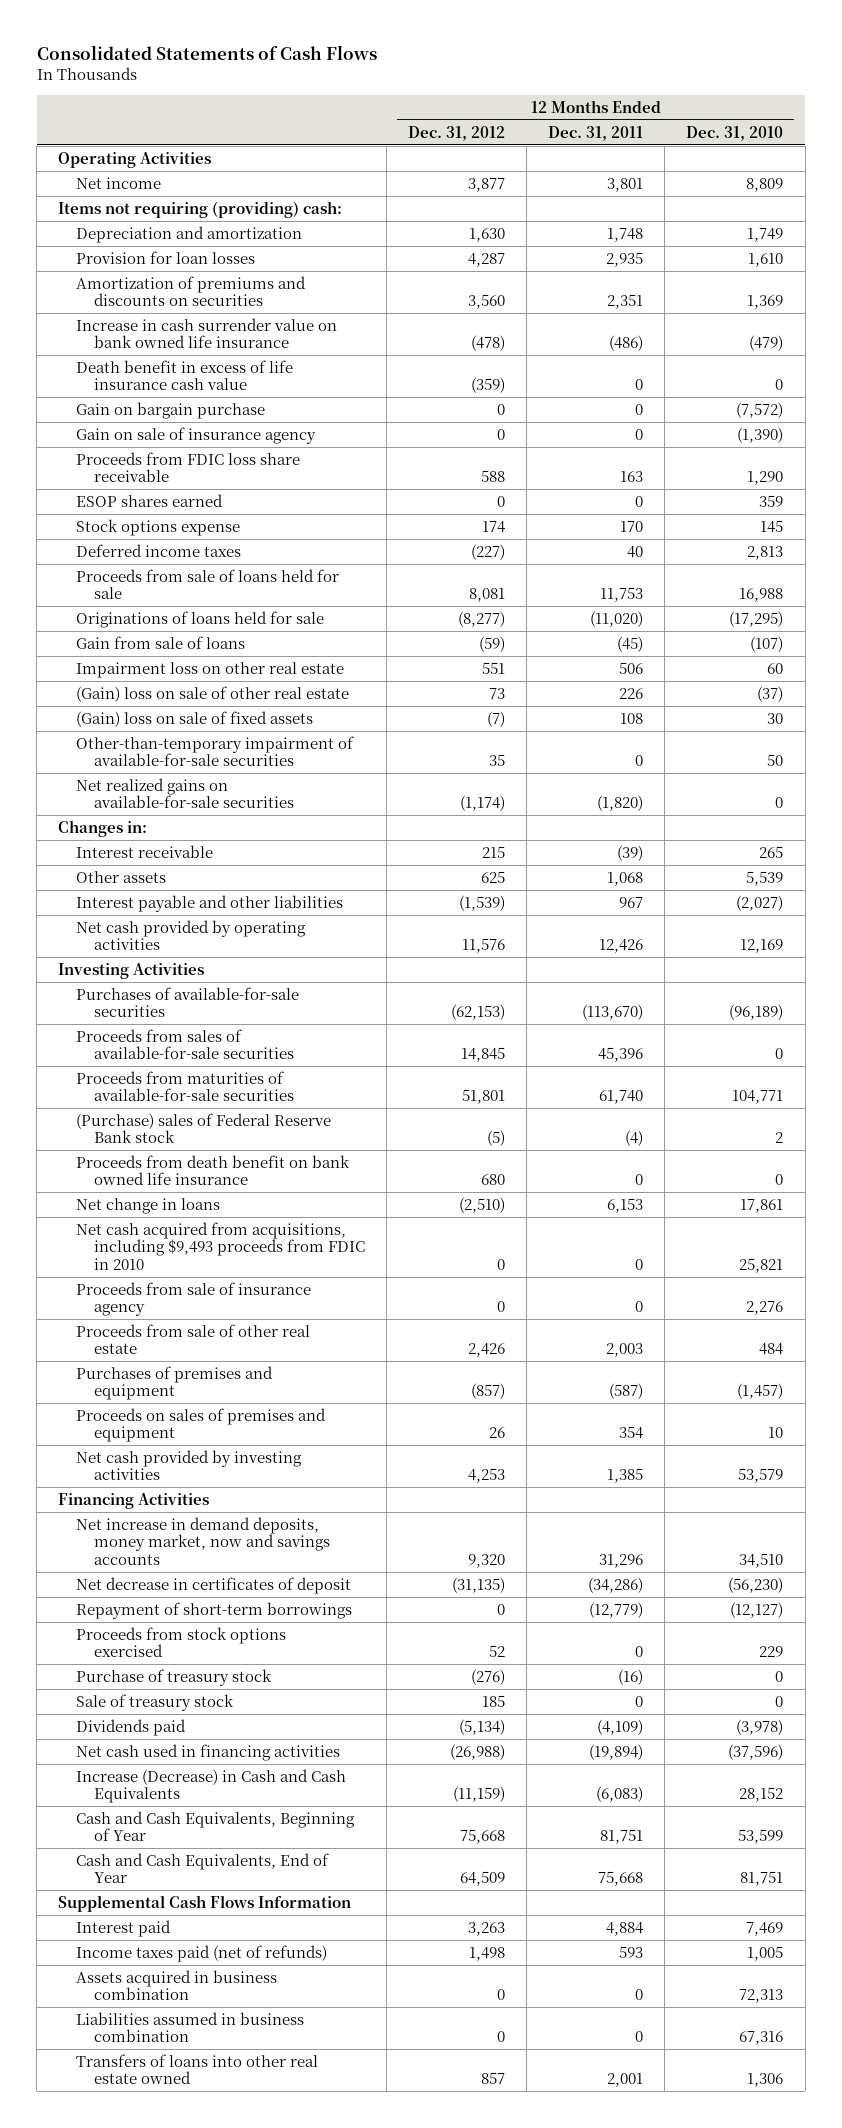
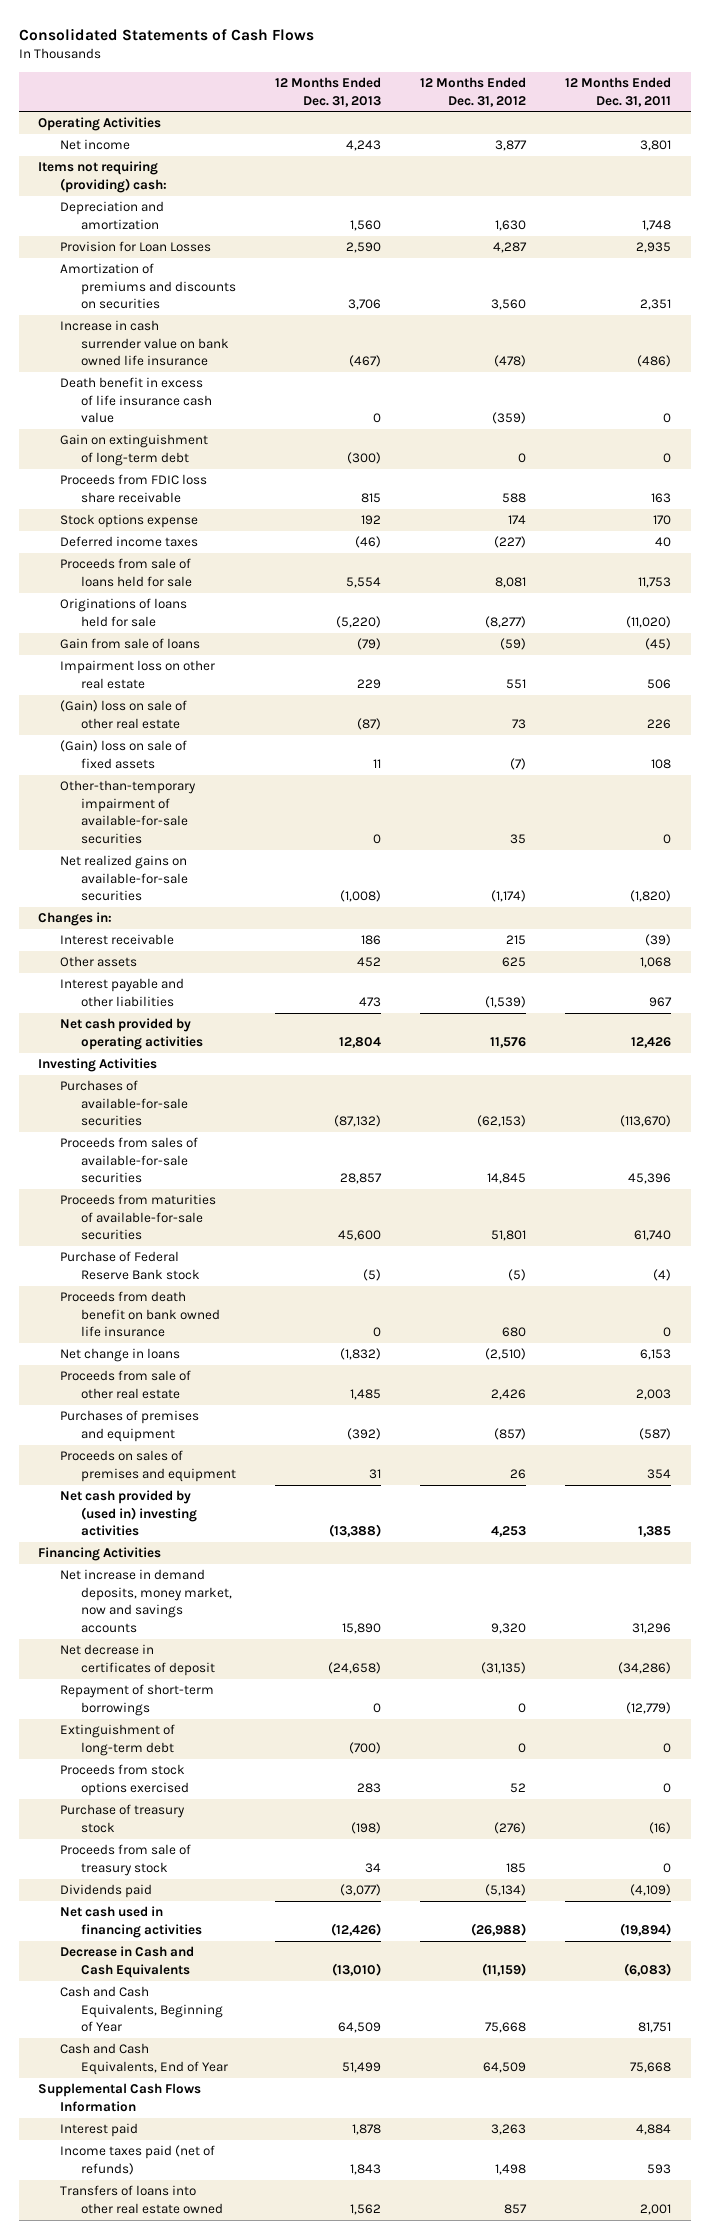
[686,125,784,141] Dec. 31, 2010 -> none
none -> [275,76,382,107] 12 Months Ended Dec. 31, 2013
[76,250,256,264] Provision for loan losses -> [59,241,211,253] Provision for Loan Losses
[76,401,266,419] Gain on bargain purchase -> none
[76,426,317,444] Gain on sale of insurance agency -> none
none -> [59,434,208,466] Gain on extinguishment of long-term debt
[76,493,224,507] ESOP shares earned -> none
[76,1112,332,1144] (Purchase) sales of Federal Reserve Bank stock -> [59,1251,201,1280] Purchase of Federal Reserve Bank stock
[76,1221,366,1270] Net cash acquired from acquisitions, including $9,493 proceeds from FDIC in 2010 -> none
[76,1281,312,1317] Proceeds from sale of insurance agency -> none
[76,1449,303,1481] Net cash provided by investing activities -> [59,1490,198,1537] Net cash provided by (used in) investing activities
none -> [59,1724,175,1756] Extinguishment of long-term debt
[76,1693,235,1711] Sale of treasury stock -> [59,1844,191,1876] Proceeds from sale of treasury stock
[76,1768,347,1804] Increase (Decrease) in Cash and Cash Equivalents -> [59,1946,194,1978] Decrease in Cash and Cash Equivalents
[76,1969,278,2001] Assets acquired in business combination -> none
[76,2011,305,2043] Liabilities assumed in business combination -> none

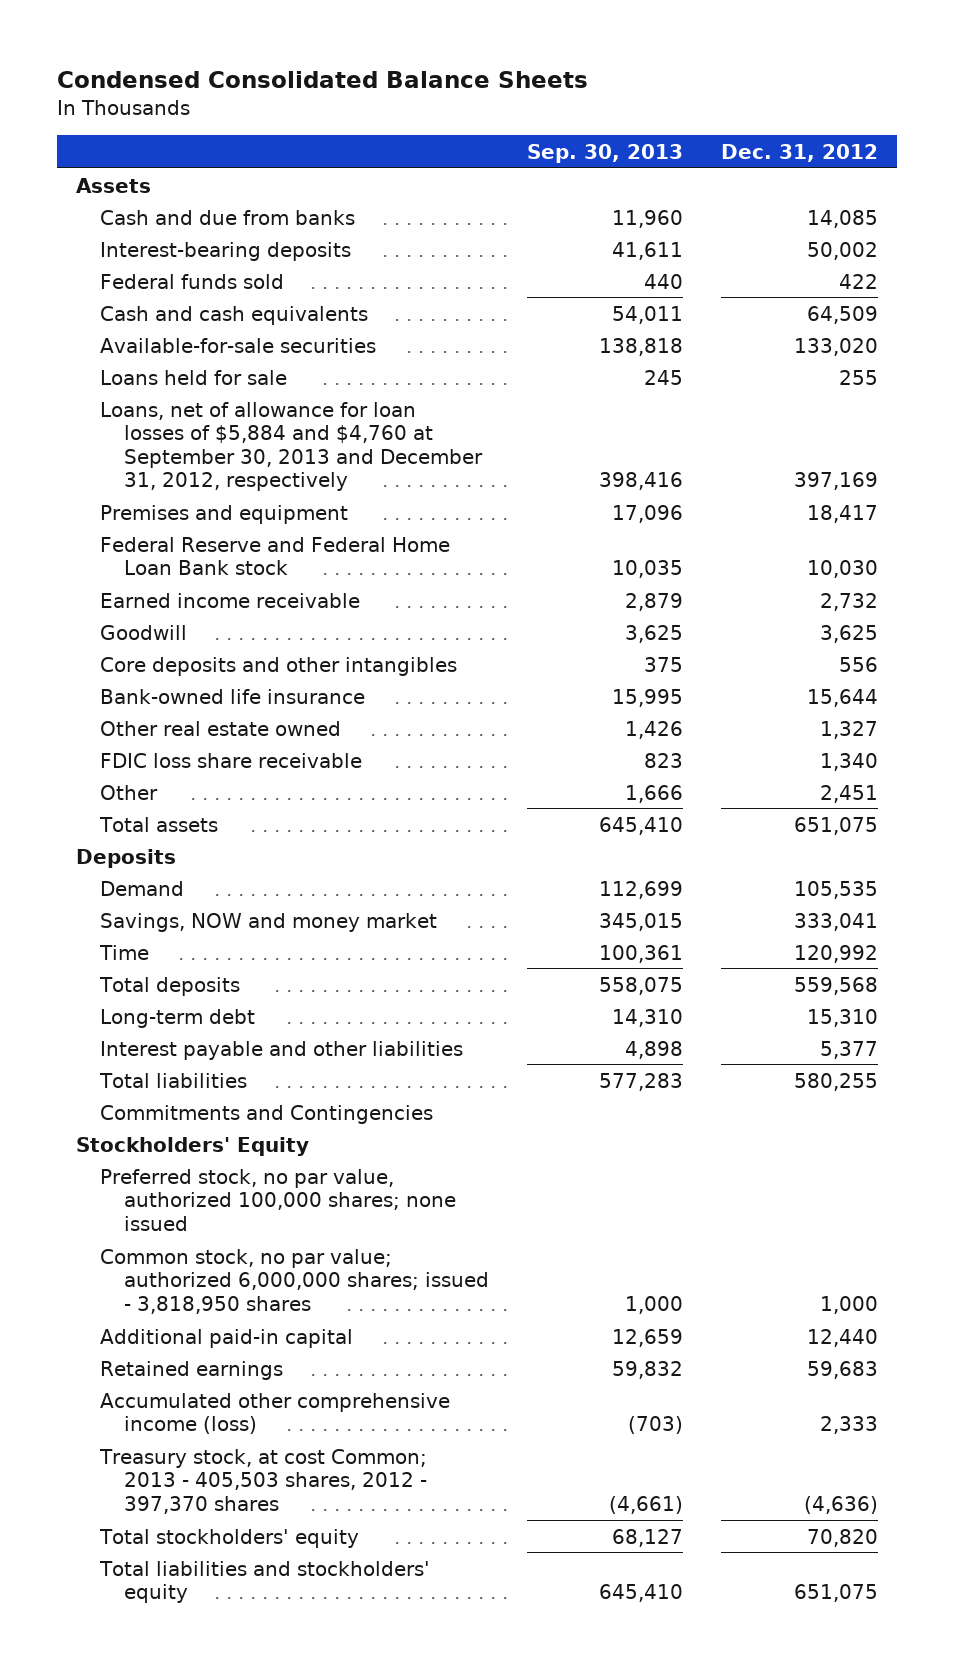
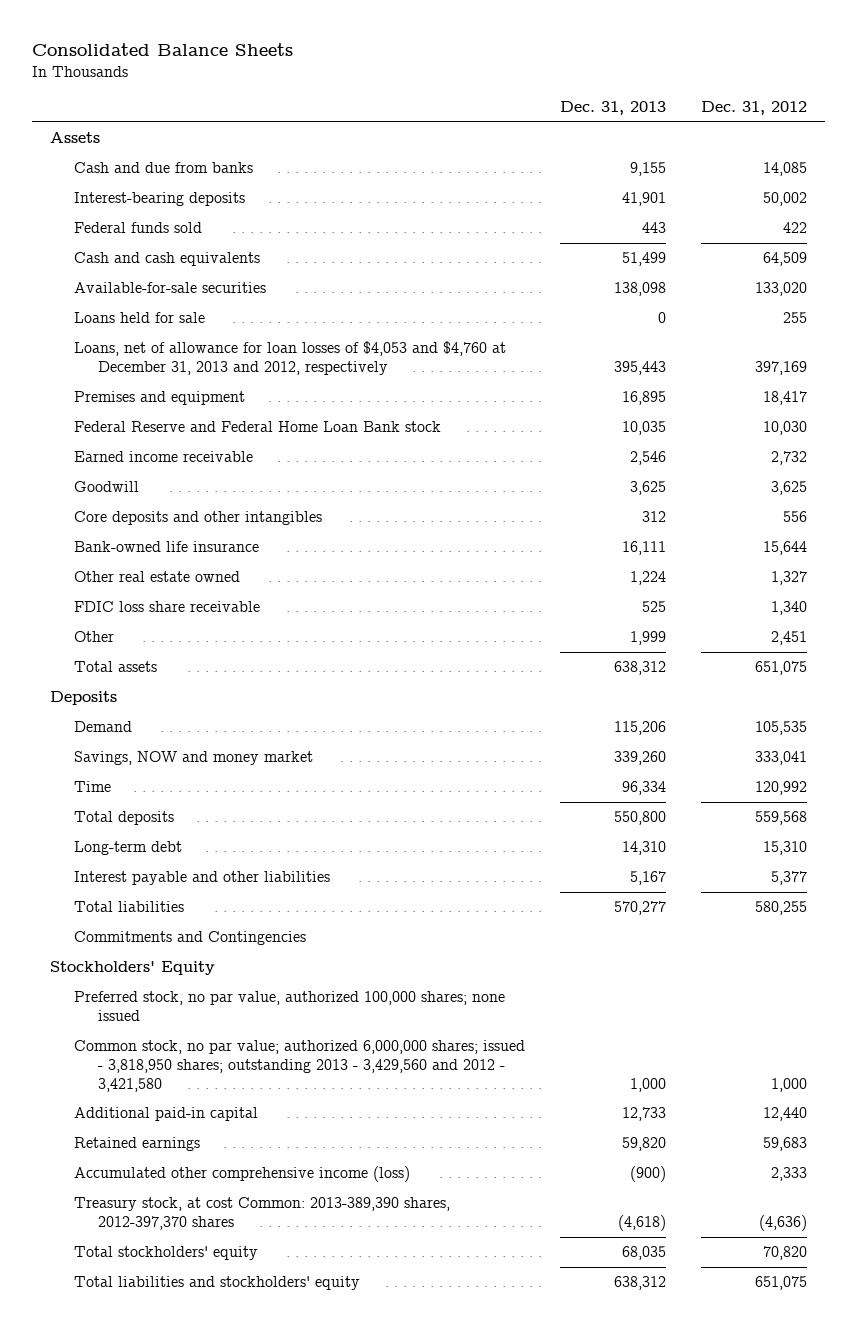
[57,71,589,89] Condensed Consolidated Balance Sheets -> [31,42,293,56] Consolidated Balance Sheets
[526,143,683,163] Sep. 30, 2013 -> none
none -> [559,101,666,116] Dec. 31, 2013
[99,401,483,492] Loans, net of allowance for loan losses of $5,884 and $4,760 at September 30, 2013 and December 31, 2012, respectively -> [73,341,506,376] Loans, net of allowance for loan losses of $4,053 and $4,760 at December 31, 2013 and 2012, respectively
[99,1248,489,1314] Common stock, no par value; authorized 6,000,000 shares; issued - 3,818,950 shares -> [73,1040,525,1092] Common stock, no par value; authorized 6,000,000 shares; issued - 3,818,950 shares; outstanding 2013 - 3,429,560 and 2012 - 3,421,580
[98,1448,427,1514] Treasury stock, at cost Common; 2013 - 405,503 shares, 2012 - 397,370 shares -> [73,1197,450,1231] Treasury stock, at cost Common: 2013-389,390 shares, 2012-397,370 shares

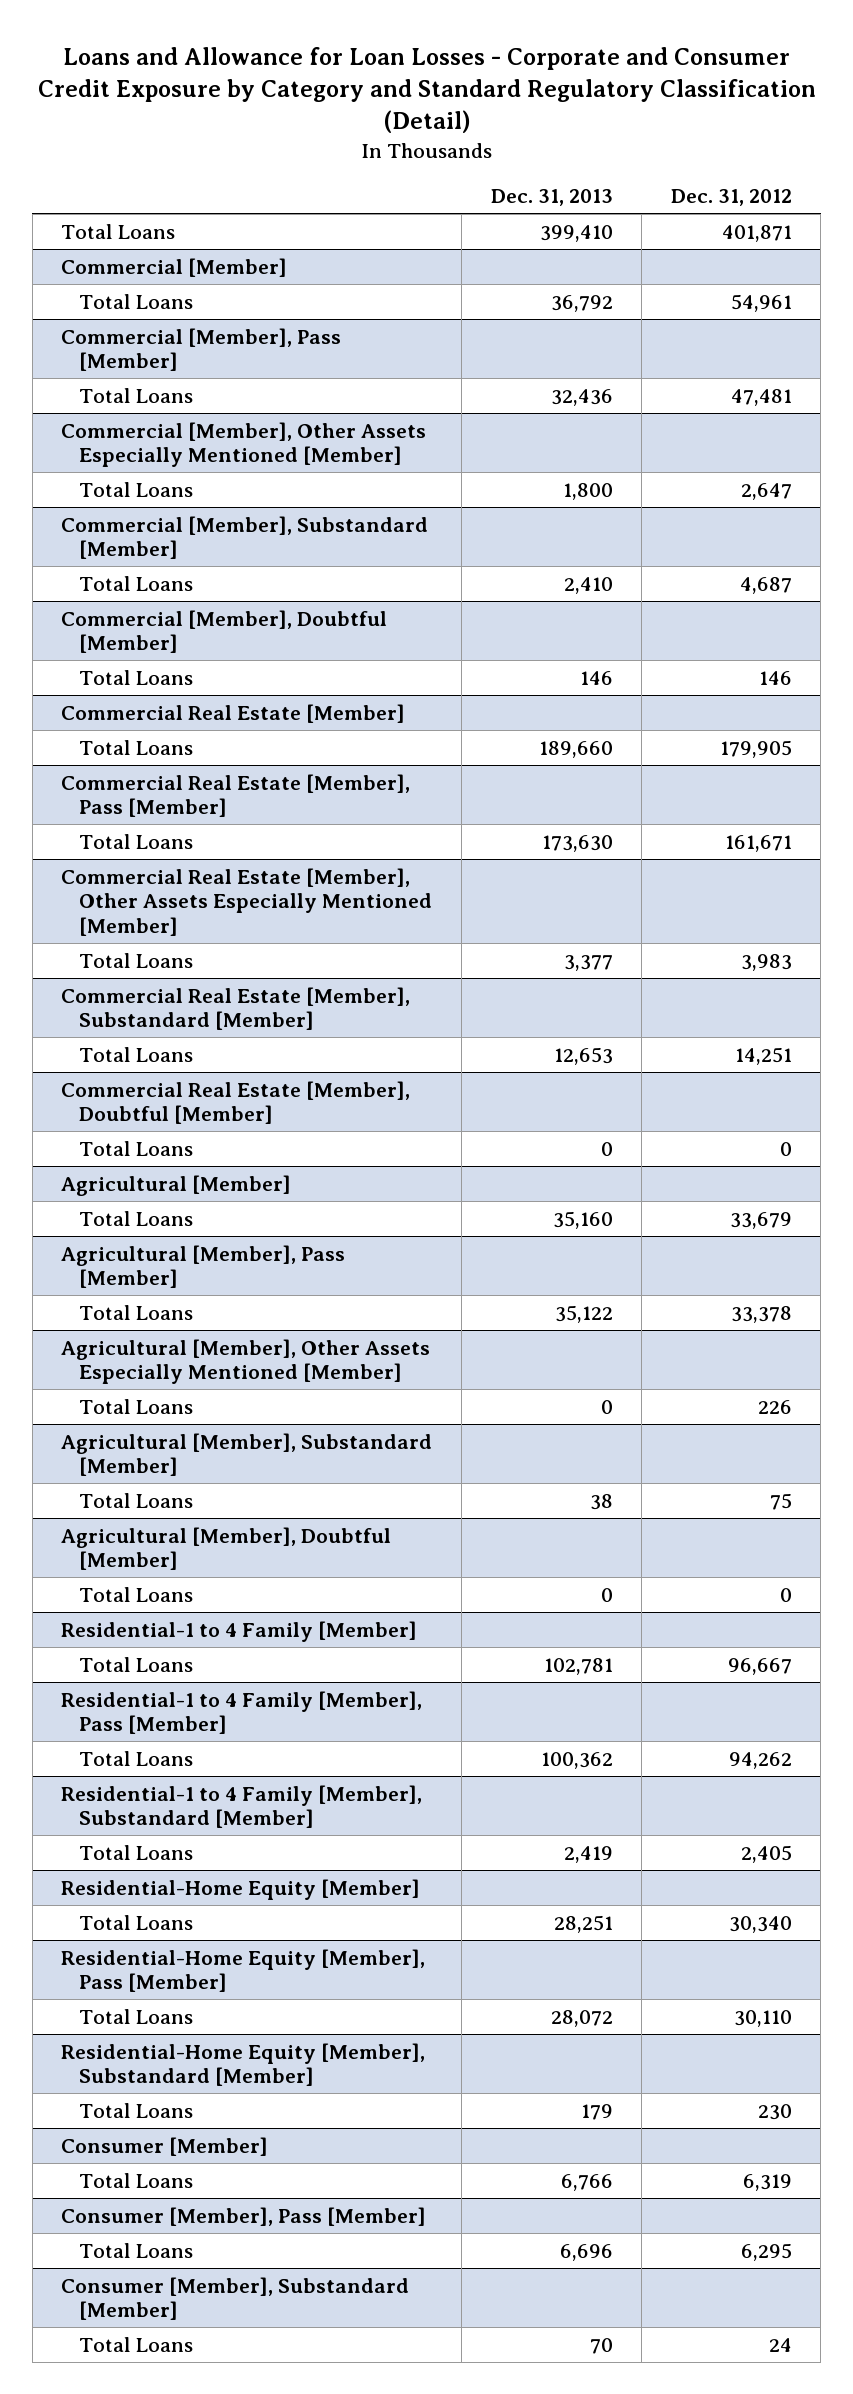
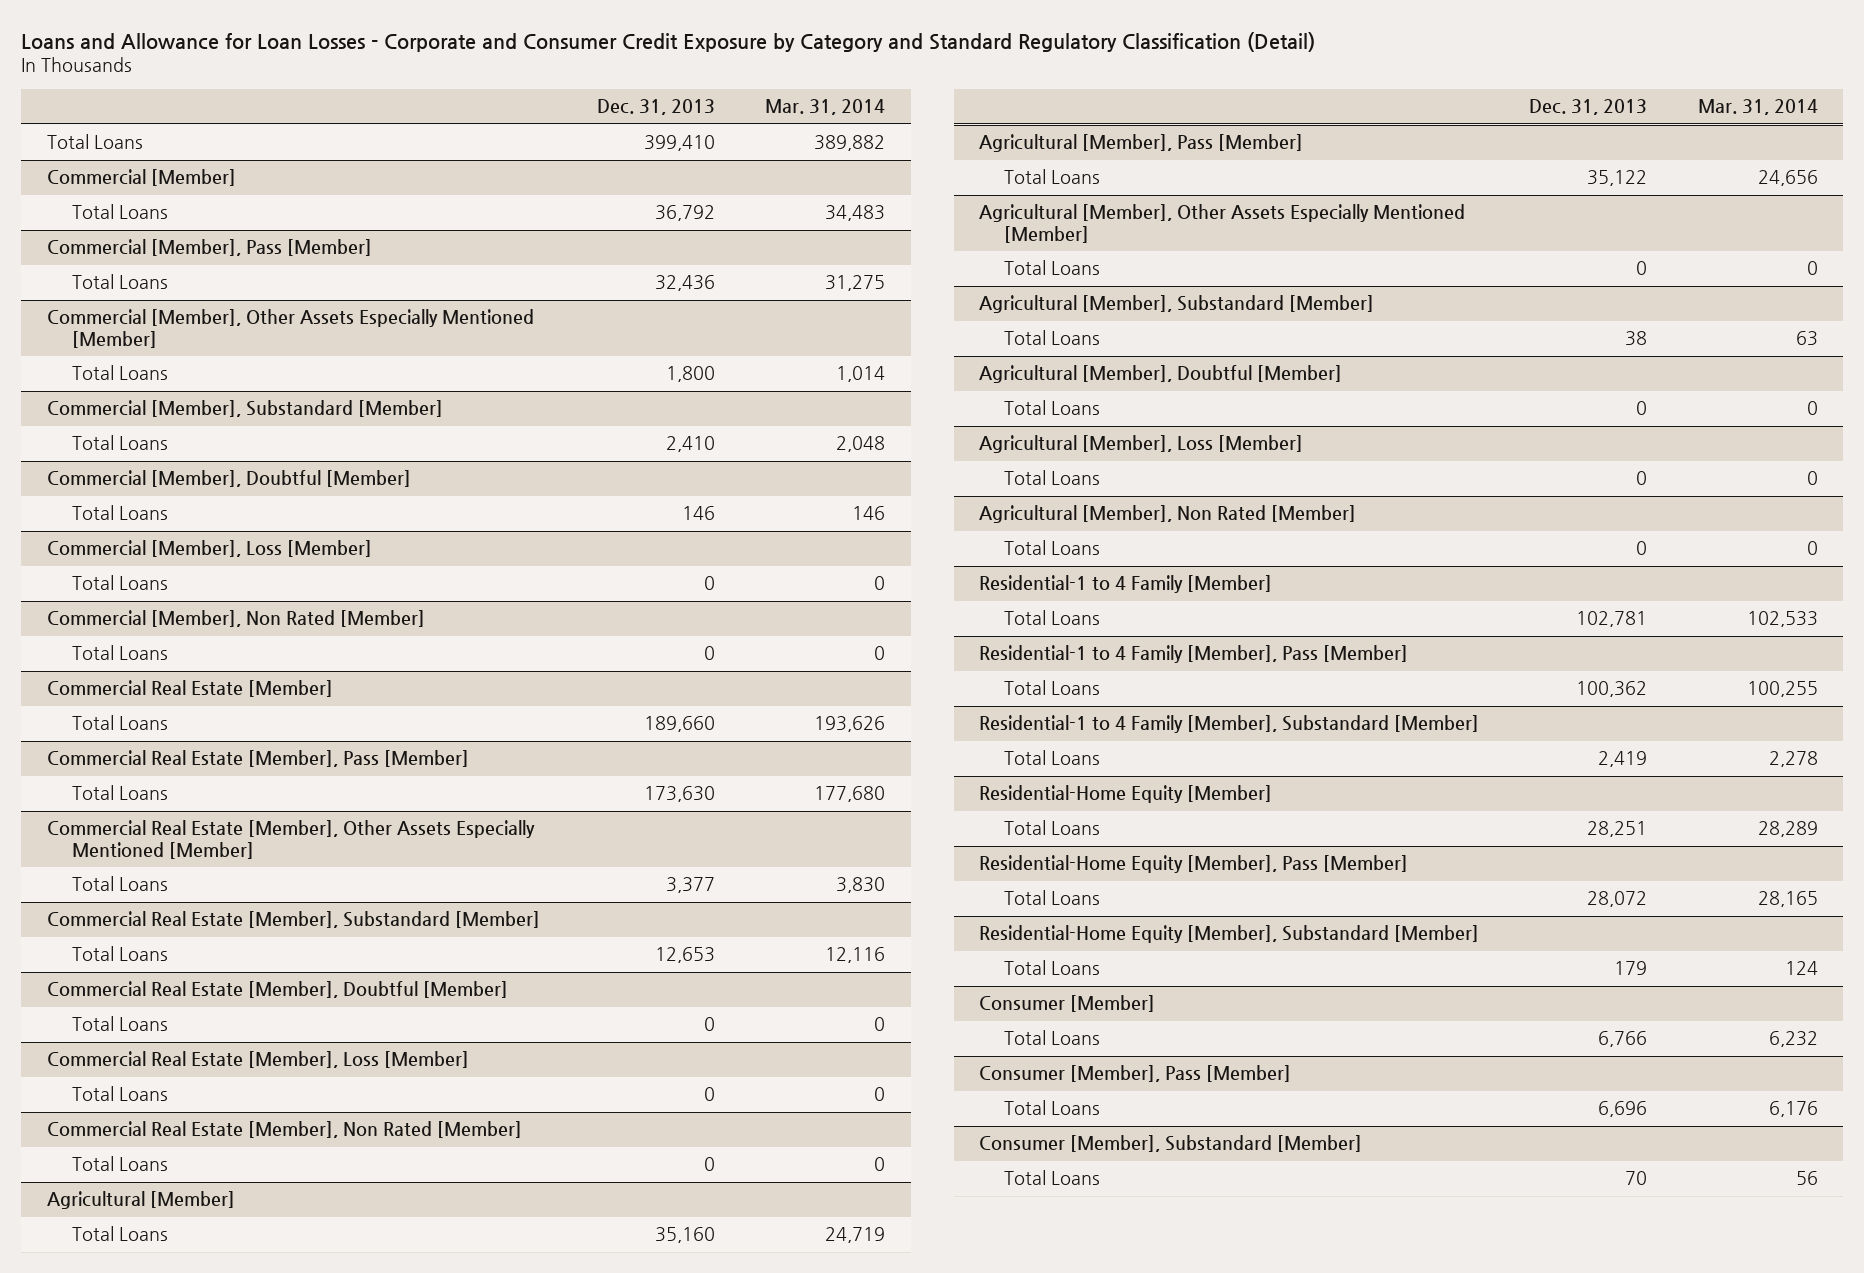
[670,188,792,206] Dec. 31, 2012 -> none
none -> [765,99,886,116] Mar. 31, 2014
none -> [46,540,372,558] Commercial [Member], Loss [Member]
none -> [72,575,169,591] Total Loans
none -> [46,610,425,628] Commercial [Member], Non Rated [Member]
none -> [72,645,169,661] Total Loans
none -> [46,1051,469,1069] Commercial Real Estate [Member], Loss [Member]
none -> [72,1086,169,1102] Total Loans
none -> [46,1121,522,1139] Commercial Real Estate [Member], Non Rated [Member]
none -> [72,1156,169,1172] Total Loans
none -> [978,435,1303,454] Agricultural [Member], Loss [Member]
none -> [1004,470,1101,486] Total Loans
none -> [978,505,1356,524] Agricultural [Member], Non Rated [Member]
none -> [1004,540,1101,556] Total Loans

